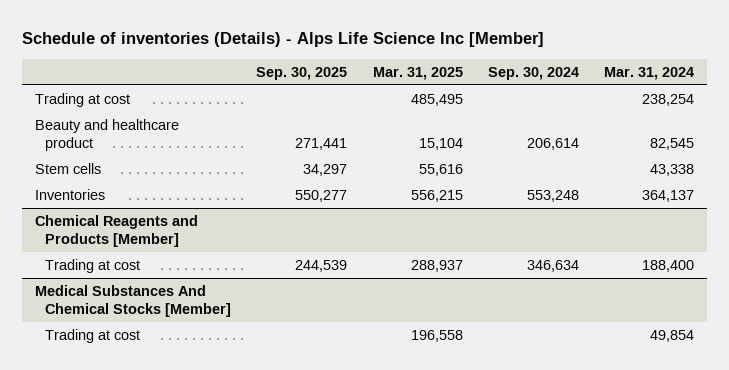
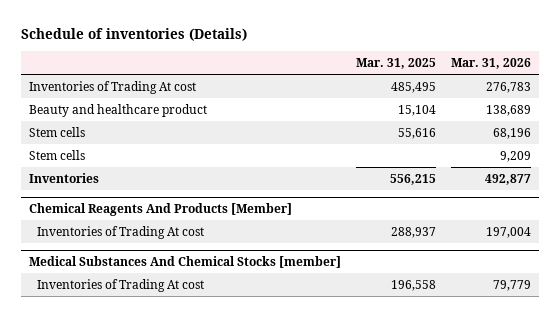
[22,32,545,48] Schedule of inventories (Details) - Alps Life Science Inc [Member] -> [21,28,248,42] Schedule of inventories (Details)
[256,66,348,80] Sep. 30, 2025 -> none
[487,66,579,80] Sep. 30, 2024 -> none
[604,66,695,80] Mar. 31, 2024 -> none
none -> [451,58,532,70] Mar. 31, 2026
[34,92,130,107] Trading at cost -> [28,80,196,94] Inventories of Trading At cost
none -> [28,149,85,160] Stem cells
[34,214,198,248] Chemical Reagents and Products [Member] -> [28,202,292,216] Chemical Reagents And Products [Member]
[45,258,141,273] Trading at cost -> [37,225,205,239] Inventories of Trading At cost
[34,284,232,318] Medical Substances And Chemical Stocks [Member] -> [28,255,341,268] Medical Substances And Chemical Stocks [member]
[45,328,141,343] Trading at cost -> [37,278,205,292] Inventories of Trading At cost

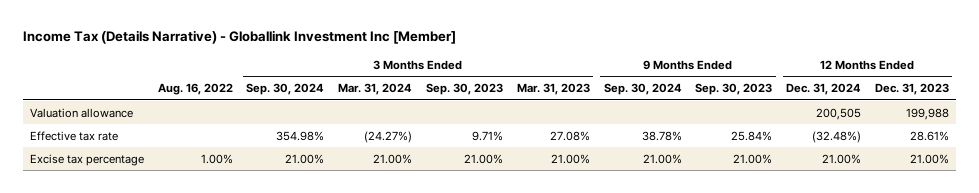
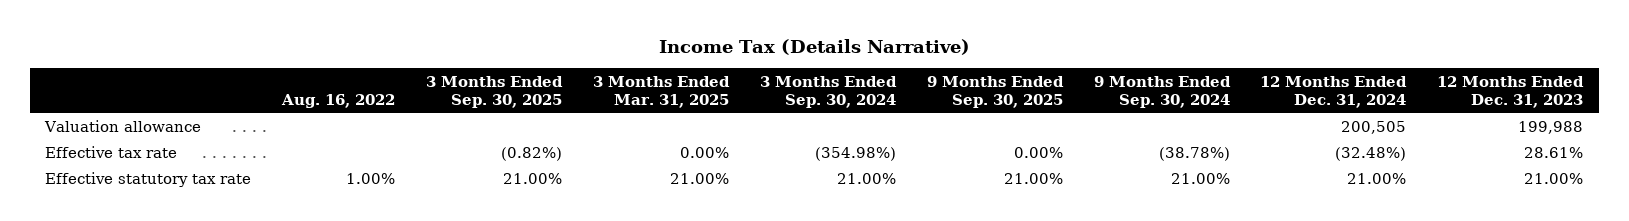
[23,30,457,45] Income Tax (Details Narrative) - Globallink Investment Inc [Member] -> [659,39,971,56] Income Tax (Details Narrative)
[338,83,413,96] Mar. 31, 2024 -> none
[426,83,504,96] Sep. 30, 2023 -> none
[516,83,590,96] Mar. 31, 2023 -> none
[695,83,773,96] Sep. 30, 2023 -> none
none -> [426,75,564,108] 3 Months Ended Sep. 30, 2025
none -> [592,75,730,108] 3 Months Ended Mar. 31, 2025
none -> [926,75,1064,108] 9 Months Ended Sep. 30, 2025
[276,130,325,141] 354.98% -> [814,146,896,161] (354.98%)
[641,130,682,141] 38.78% -> [1158,146,1230,161] (38.78%)
[29,153,144,166] Excise tax percentage -> [45,171,252,187] Effective statutory tax rate

